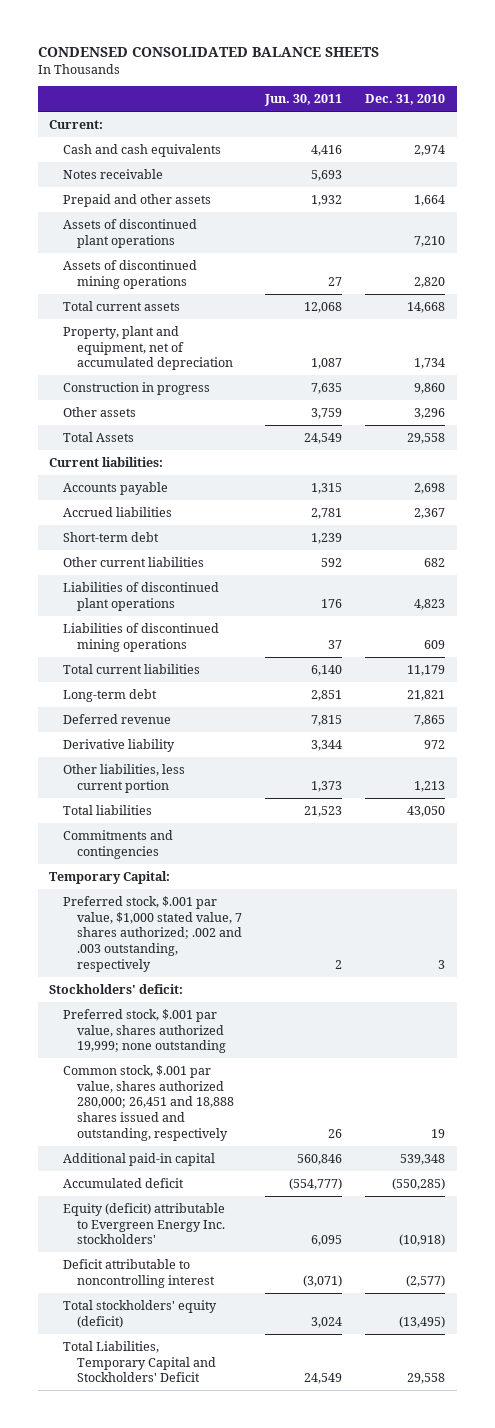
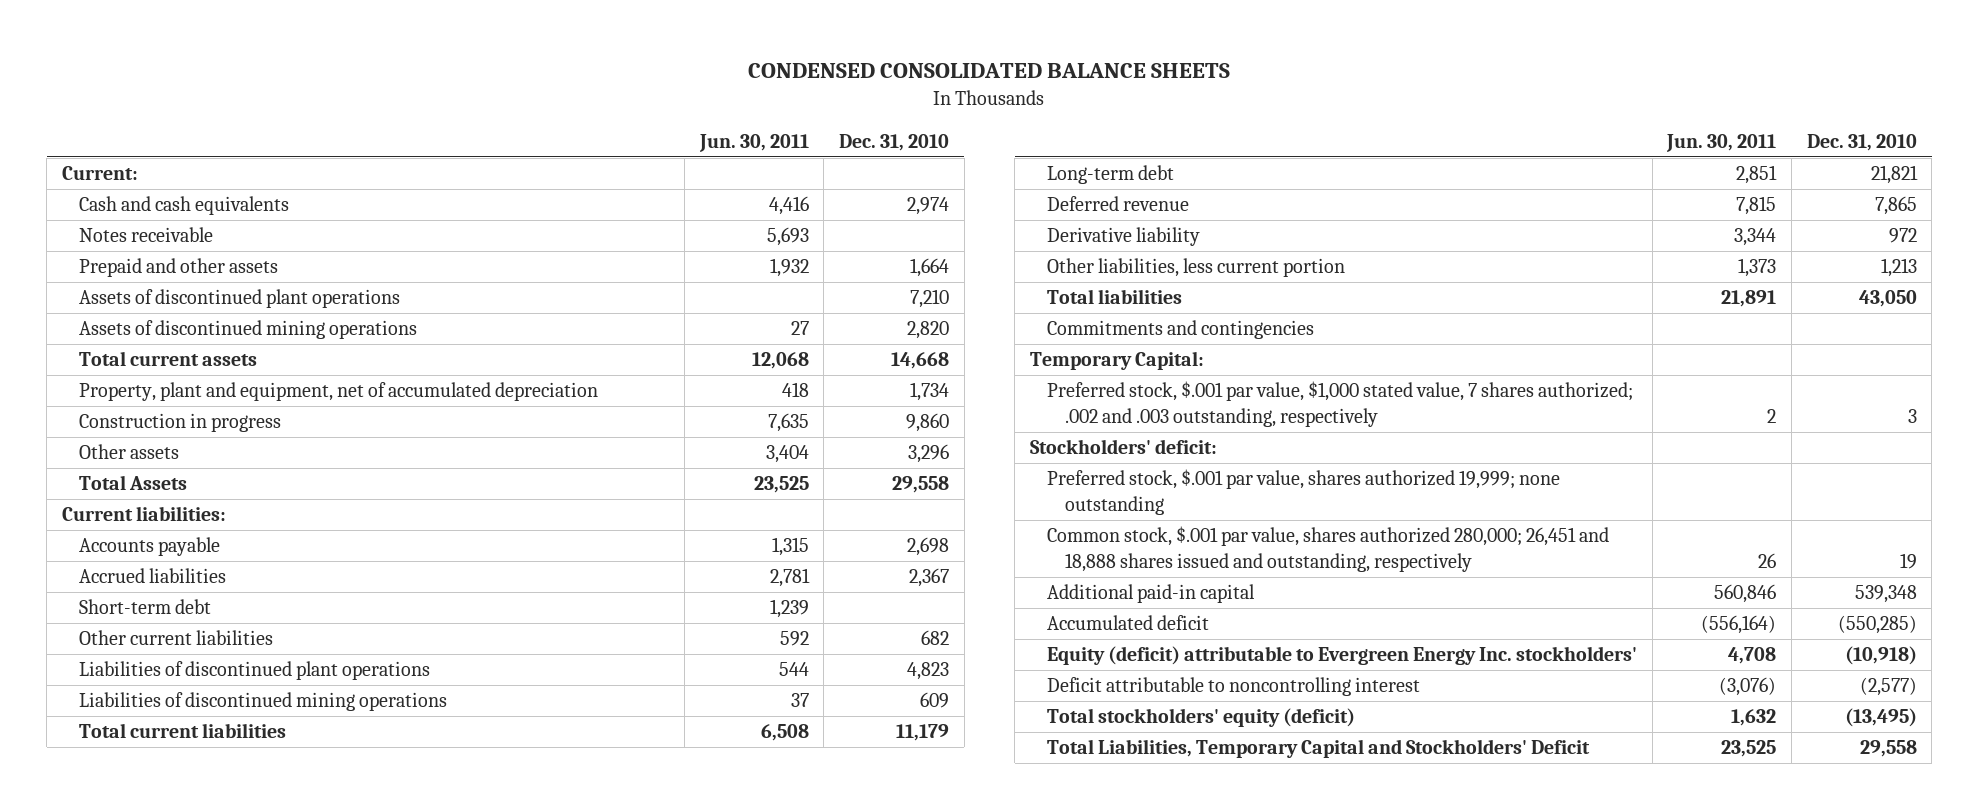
[310,358,342,370] 1,087 -> [781,382,809,398] 418
[310,408,342,420] 3,759 -> [765,445,809,464] 3,404
[303,433,342,445] 24,549 -> [753,476,809,494] 23,525
[320,598,342,608] 176 -> [778,662,809,677] 544
[310,665,342,677] 6,140 -> [760,724,809,742] 6,508
[303,806,342,818] 21,523 -> [1721,290,1777,308] 21,891
[288,1178,342,1191] (554,777) -> [1701,615,1777,635] (556,164)
[310,1235,342,1247] 6,095 -> [1728,647,1777,665] 4,708
[302,1274,342,1287] (3,071) -> [1719,677,1777,697] (3,076)
[310,1316,342,1328] 3,024 -> [1731,709,1777,727] 1,632
[303,1373,342,1385] 24,549 -> [1721,740,1777,758] 23,525

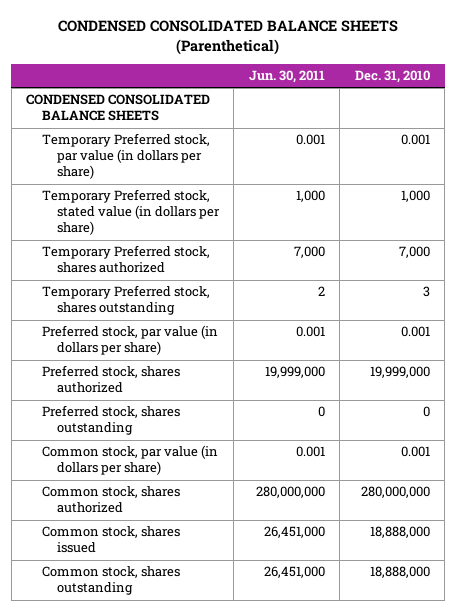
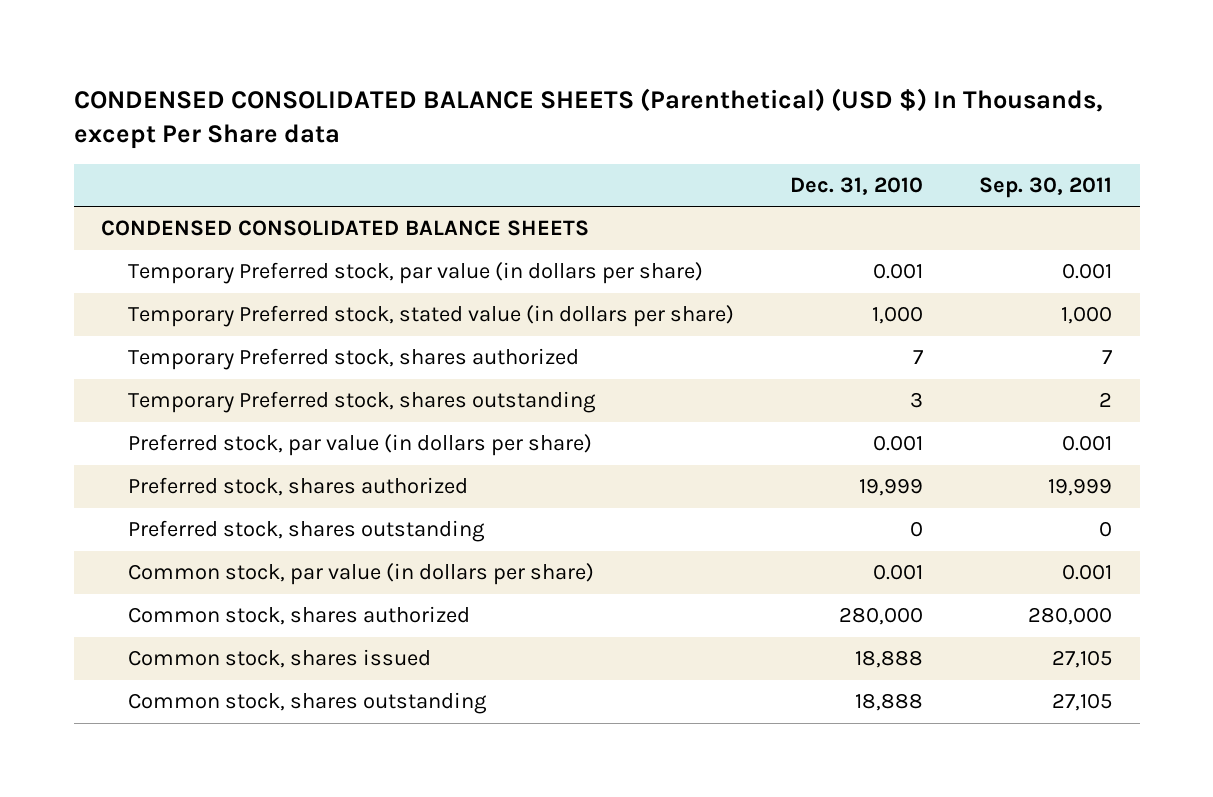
[57,20,398,55] CONDENSED CONSOLIDATED BALANCE SHEETS (Parenthetical) -> [73,87,1102,149] CONDENSED CONSOLIDATED BALANCE SHEETS (Parenthetical) (USD $) In Thousands, except Per Share data
[248,70,325,84] Jun. 30, 2011 -> none
none -> [978,177,1112,199] Sep. 30, 2011
[398,246,430,259] 7,000 -> [913,350,924,365] 7
[369,366,430,379] 19,999,000 -> [859,478,924,497] 19,999
[360,486,430,499] 280,000,000 -> [839,607,924,626] 280,000
[369,526,430,539] 18,888,000 -> [855,650,924,669] 18,888
[369,566,430,579] 18,888,000 -> [855,693,924,712] 18,888

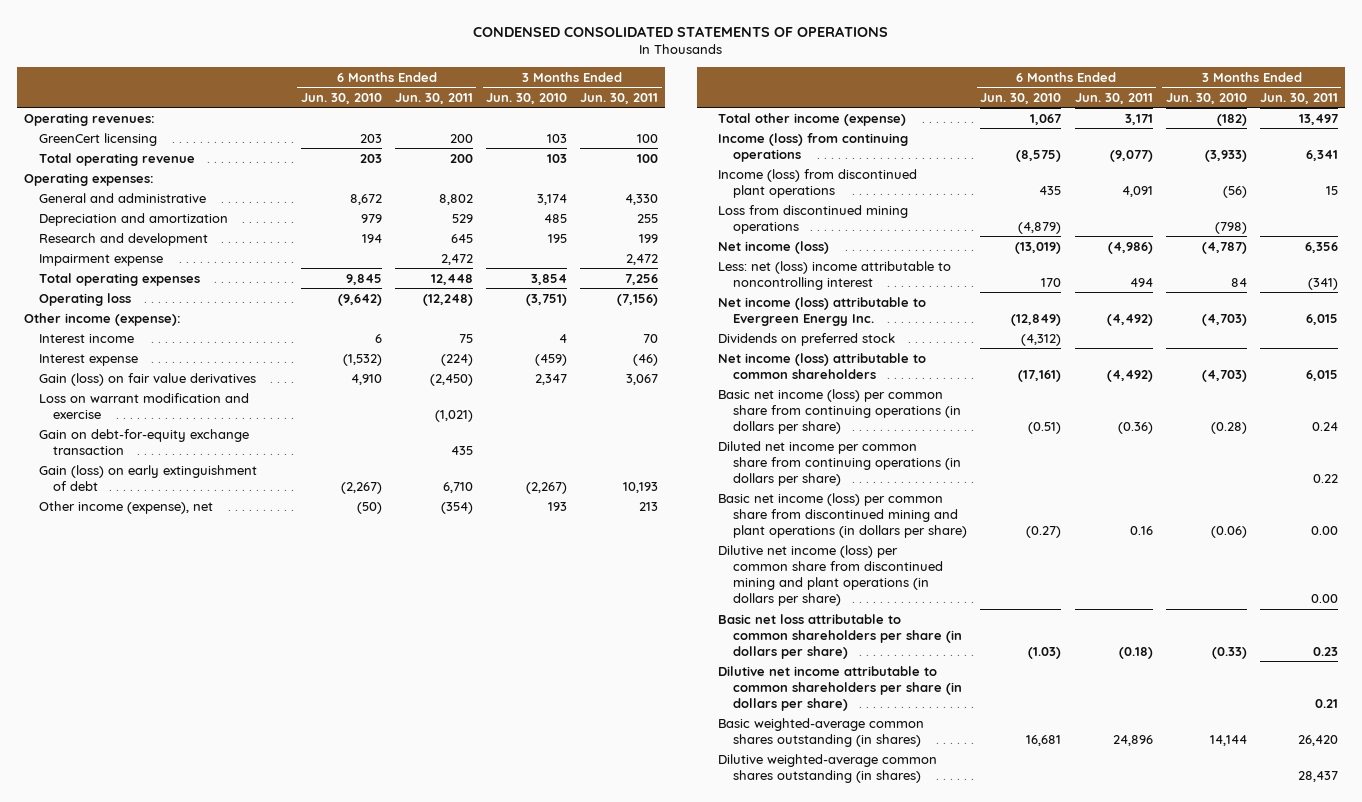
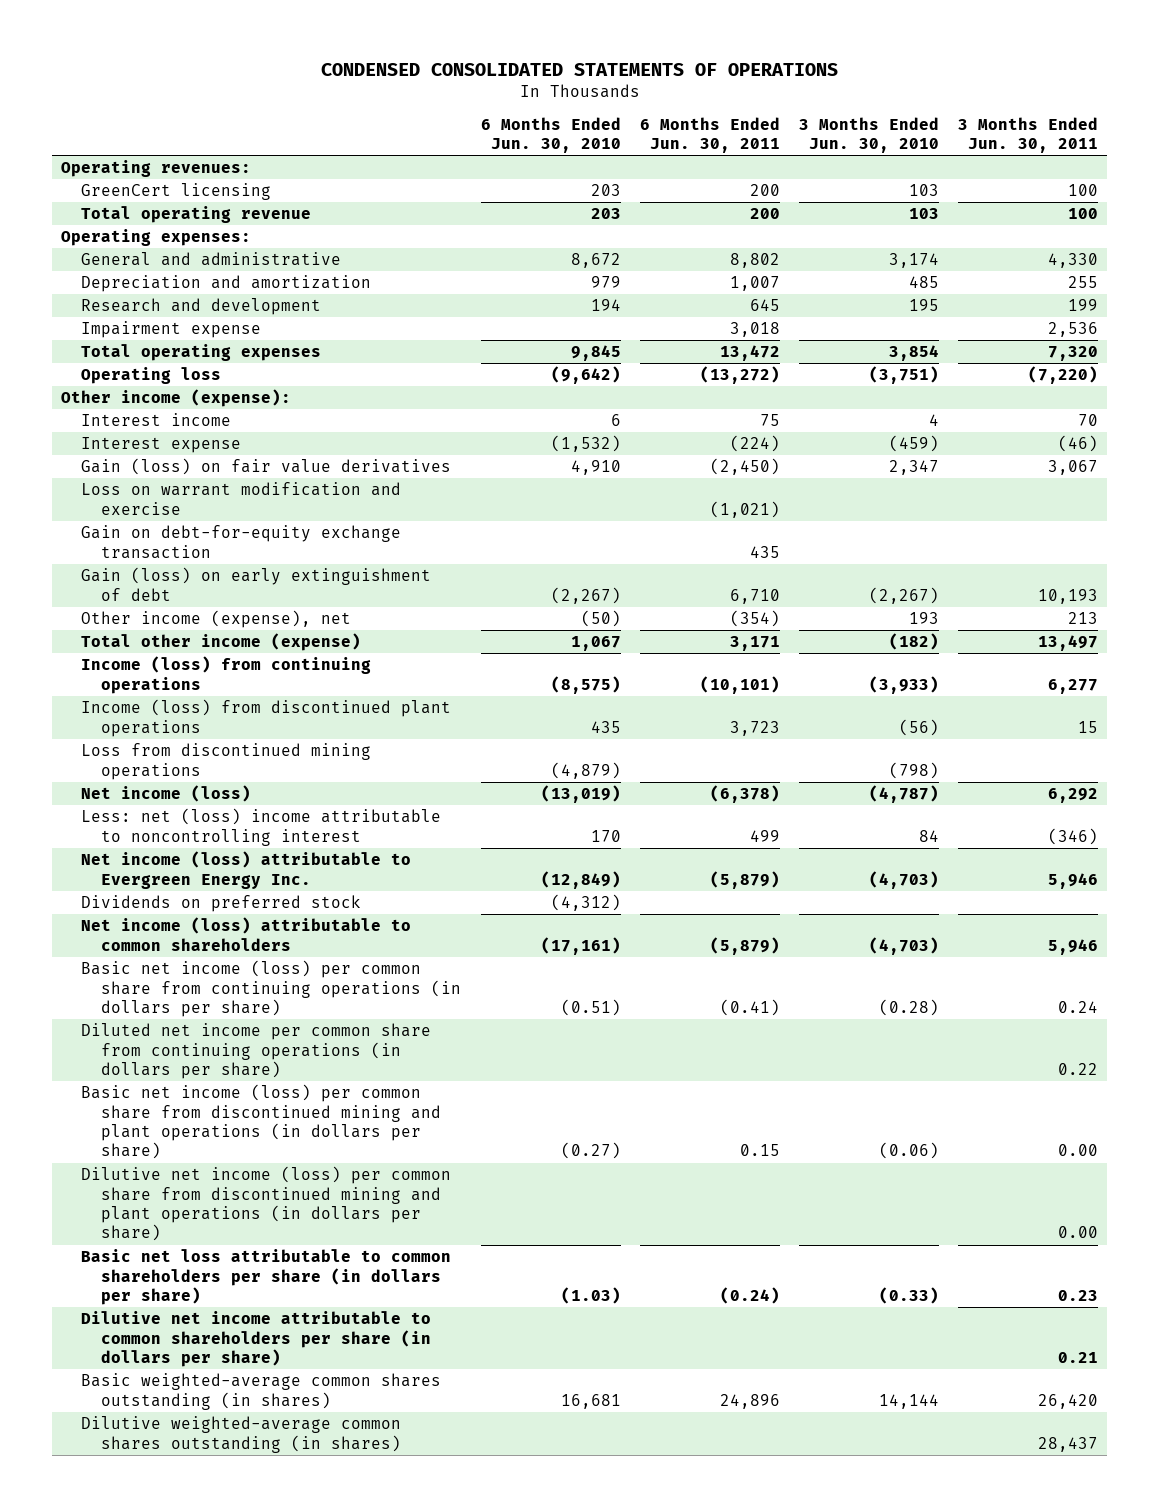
[451,213,473,223] 529 -> [729,276,780,292] 1,007
[440,253,473,265] 2,472 -> [729,322,780,338] 3,018
[626,253,659,265] 2,472 -> [1047,322,1098,338] 2,536
[430,273,473,285] 12,448 -> [719,345,780,362] 13,472
[625,273,659,285] 7,256 -> [1047,346,1098,362] 7,320
[422,293,473,306] (12,248) -> [699,366,780,385] (13,272)
[617,293,659,306] (7,156) -> [1027,366,1098,385] (7,220)
[1109,149,1153,162] (9,077) -> [699,675,780,694] (10,101)
[1306,149,1339,161] 6,341 -> [1047,678,1098,694] 6,277
[1121,185,1153,197] 4,091 -> [729,720,780,736] 3,723
[1107,241,1153,254] (4,986) -> [709,785,780,804] (6,378)
[1305,241,1339,253] 6,356 -> [1047,788,1098,804] 6,292
[1129,277,1153,287] 494 -> [749,829,780,842] 499
[1308,277,1339,290] (341) -> [1047,827,1098,845] (346)
[1106,313,1153,326] (4,492) -> [709,870,780,889] (5,879)
[1306,313,1339,325] 6,015 -> [1047,872,1098,889] 5,946
[1106,369,1153,382] (4,492) -> [709,936,780,955] (5,879)
[1306,369,1339,381] 6,015 -> [1047,938,1098,955] 5,946
[1117,421,1153,434] (0.36) -> [719,998,780,1016] (0.41)
[1129,525,1153,535] 0.16 -> [739,1144,780,1157] 0.15
[1118,646,1153,659] (0.18) -> [719,1286,780,1304] (0.24)

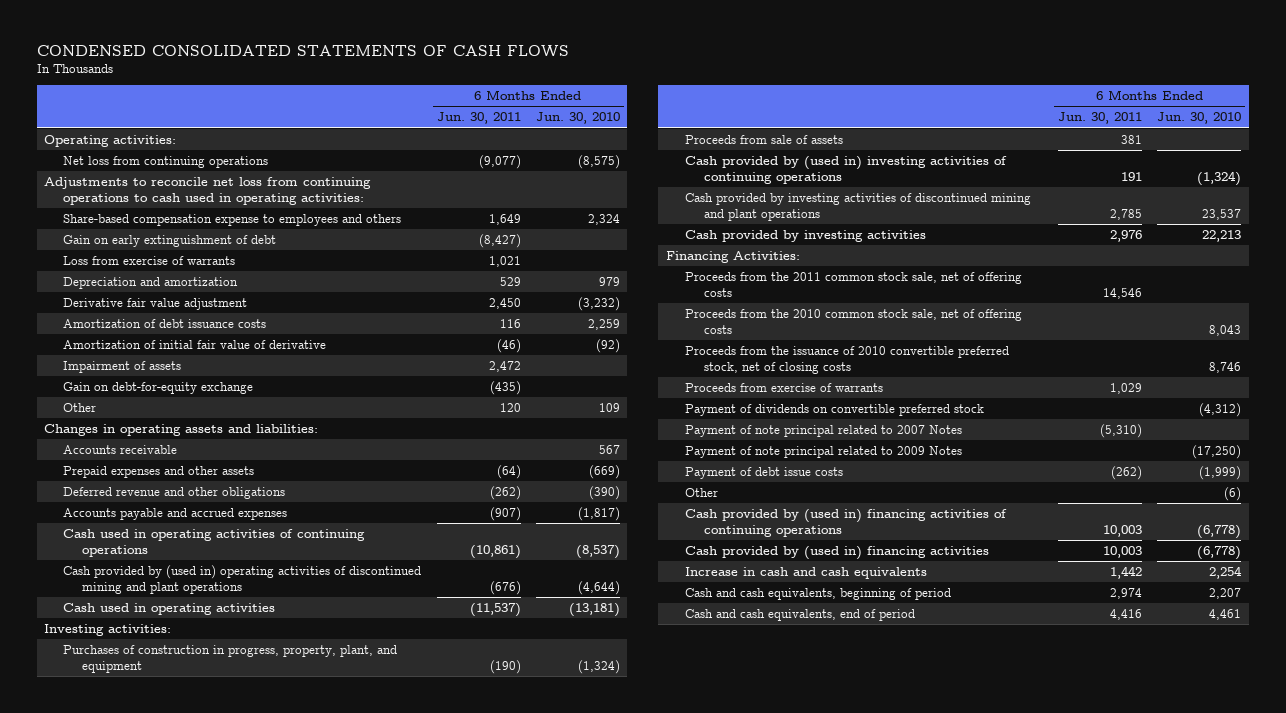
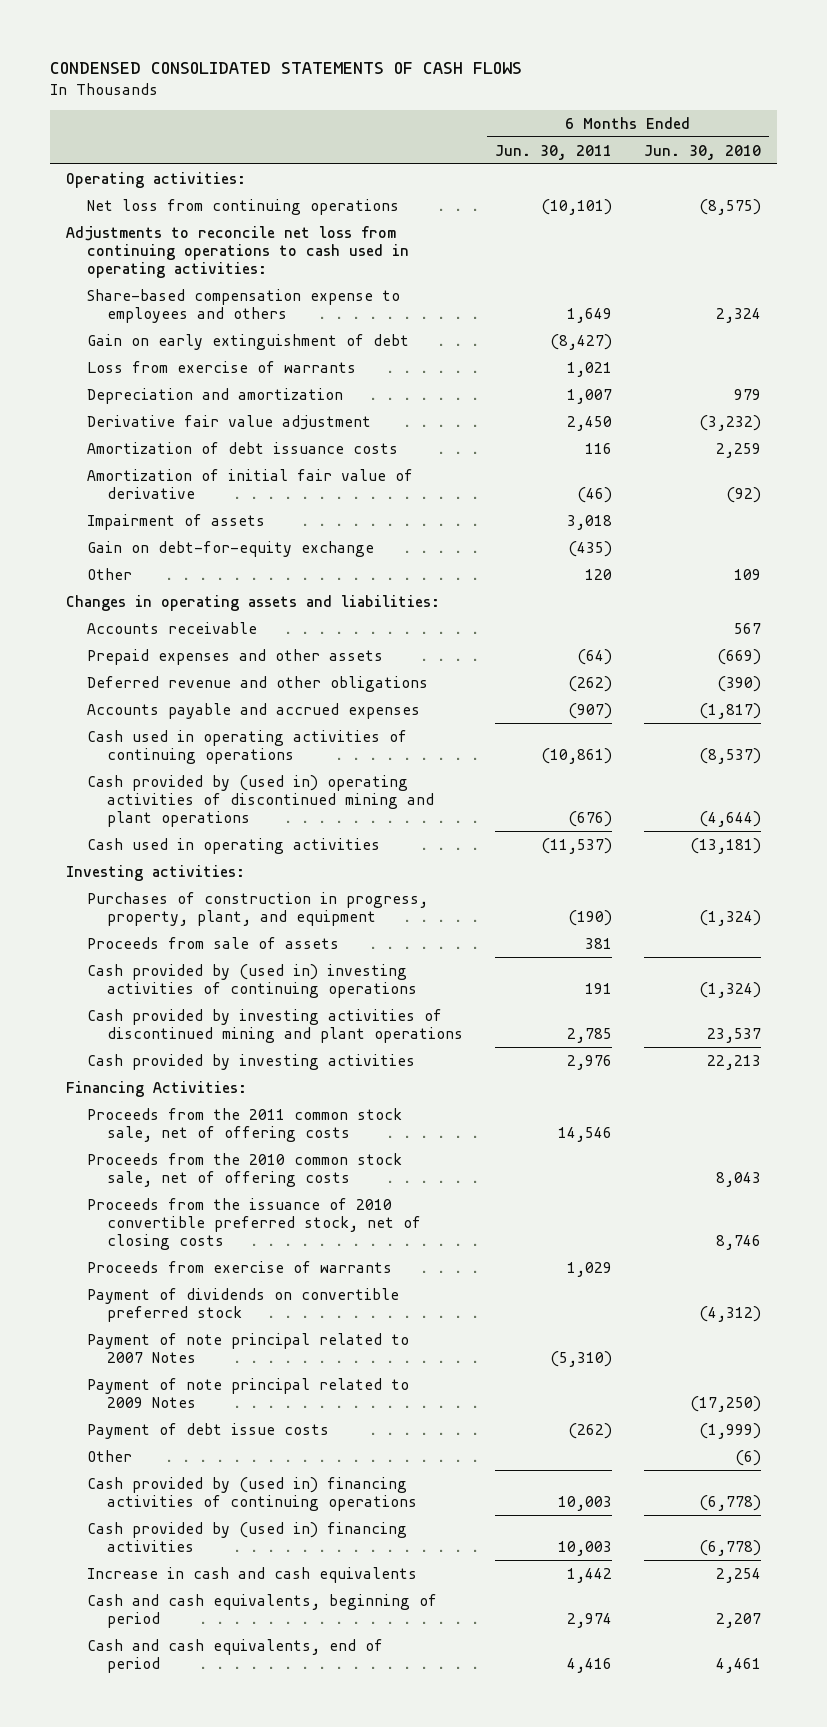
[478,154,521,169] (9,077) -> [540,198,612,215] (10,101)
[499,276,521,286] 529 -> [566,388,612,404] 1,007
[488,360,521,372] 2,472 -> [566,514,612,530] 3,018

